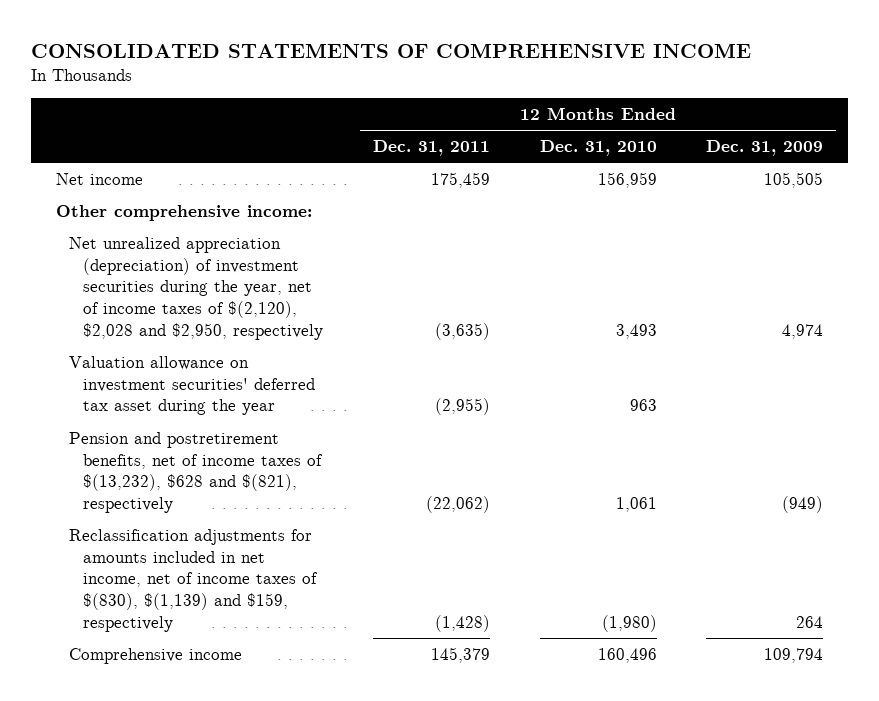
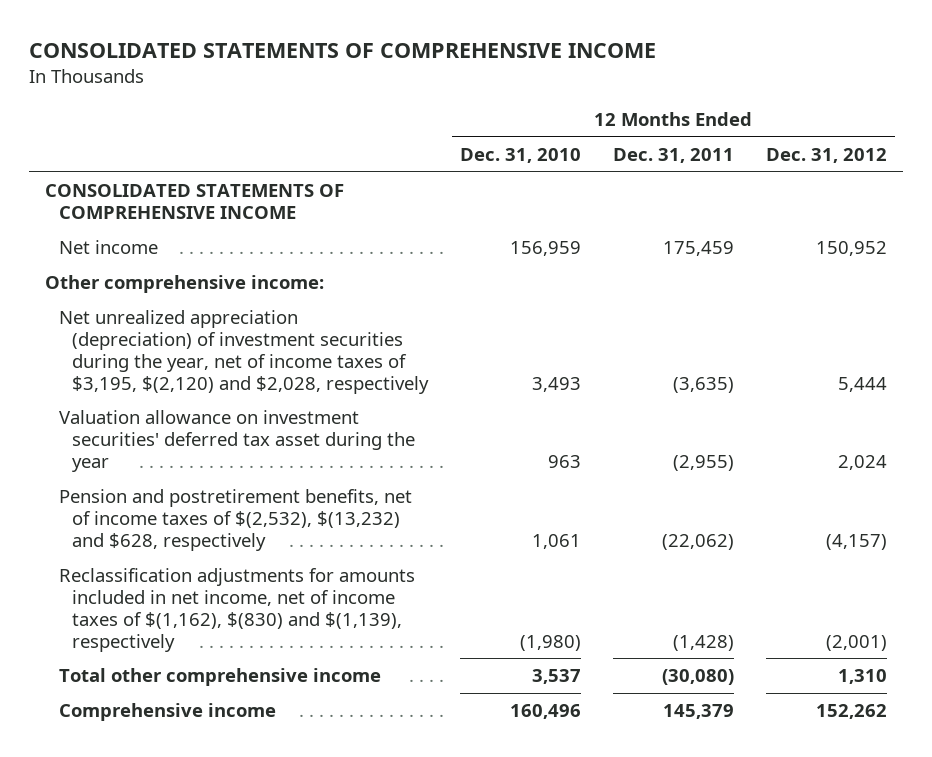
[706,140,824,157] Dec. 31, 2009 -> none
none -> [765,147,887,163] Dec. 31, 2012
none -> [44,184,344,219] CONSOLIDATED STATEMENTS OF COMPREHENSIVE INCOME
[69,237,324,340] Net unrealized appreciation (depreciation) of investment securities during the year, net of income taxes of $(2,120), $2,028 and $2,950, respectively -> [58,310,430,394] Net unrealized appreciation (depreciation) of investment securities during the year, net of income taxes of $3,195, $(2,120) and $2,028, respectively
[69,432,324,514] Pension and postretirement benefits, net of income taxes of $(13,232), $628 and $(821), respectively -> [58,489,412,551] Pension and postretirement benefits, net of income taxes of $(2,532), $(13,232) and $628, respectively
[69,529,319,632] Reclassification adjustments for amounts included in net income, net of income taxes of $(830), $(1,139) and $159, respectively -> [58,568,415,652] Reclassification adjustments for amounts included in net income, net of income taxes of $(1,162), $(830) and $(1,139), respectively
none -> [58,668,381,687] Total other comprehensive income

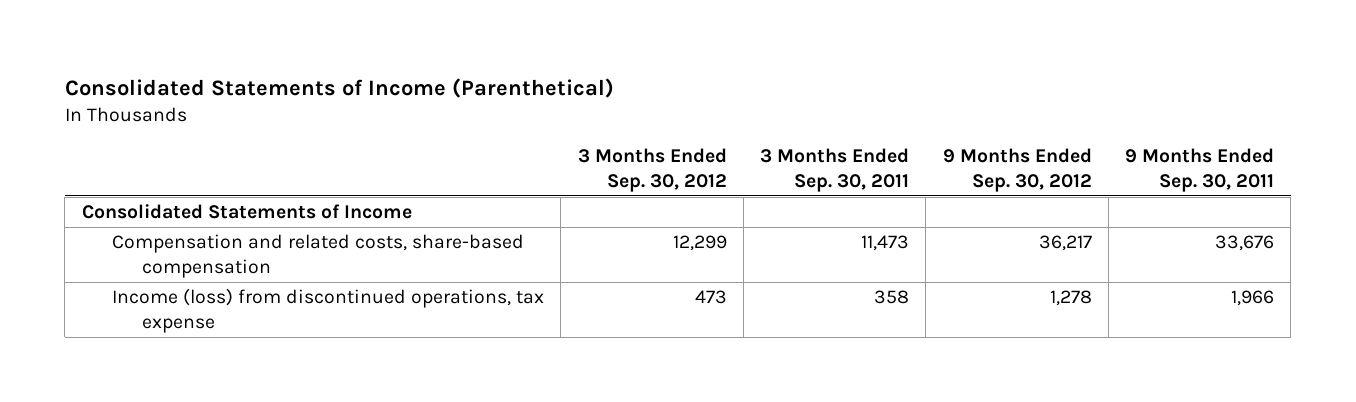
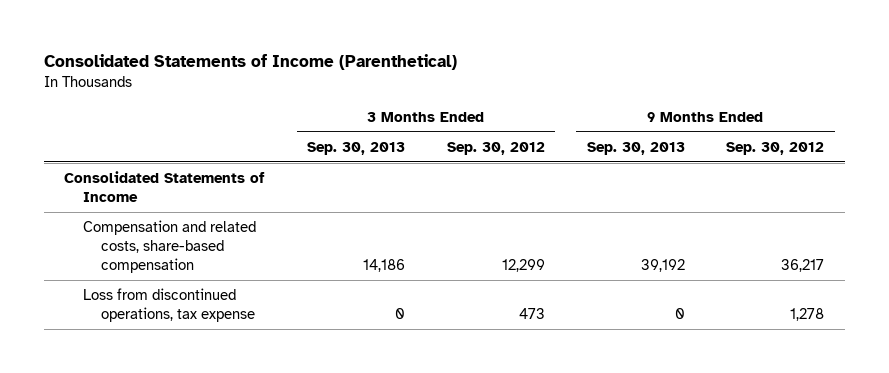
[760,147,910,192] 3 Months Ended Sep. 30, 2011 -> none
[1125,147,1275,192] 9 Months Ended Sep. 30, 2011 -> none
none -> [307,141,406,155] Sep. 30, 2013
none -> [586,141,685,155] Sep. 30, 2013
[112,288,545,334] Income (loss) from discontinued operations, tax expense -> [82,288,256,323] Loss from discontinued operations, tax expense

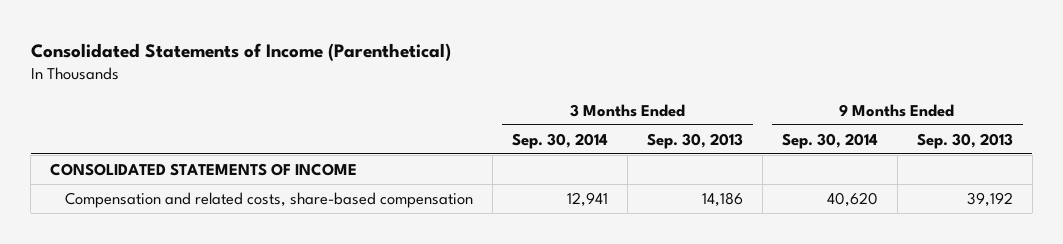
[446,141,545,155] Sep. 30, 2012 -> none
[726,141,825,155] Sep. 30, 2012 -> none
none -> [512,132,609,149] Sep. 30, 2014
none -> [781,132,878,149] Sep. 30, 2014
[64,171,266,203] Consolidated Statements of Income -> [50,163,358,177] CONSOLIDATED STATEMENTS OF INCOME
[82,288,256,323] Loss from discontinued operations, tax expense -> none

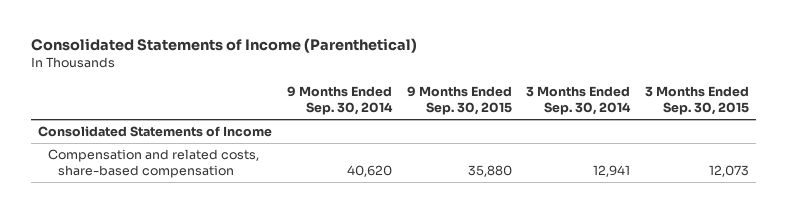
[647,132,744,149] Sep. 30, 2013 -> none
[916,132,1013,149] Sep. 30, 2013 -> none
none -> [406,86,512,116] 9 Months Ended Sep. 30, 2015
none -> [644,86,749,116] 3 Months Ended Sep. 30, 2015
[50,163,358,177] CONSOLIDATED STATEMENTS OF INCOME -> [38,126,273,138] Consolidated Statements of Income

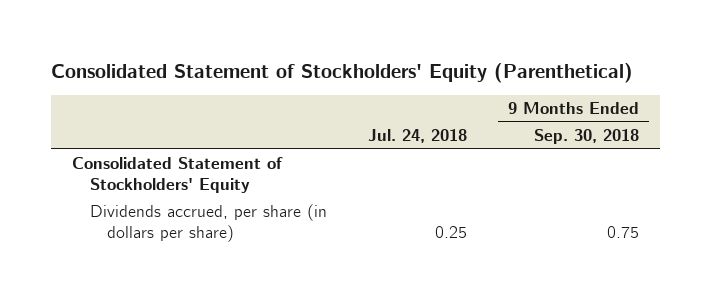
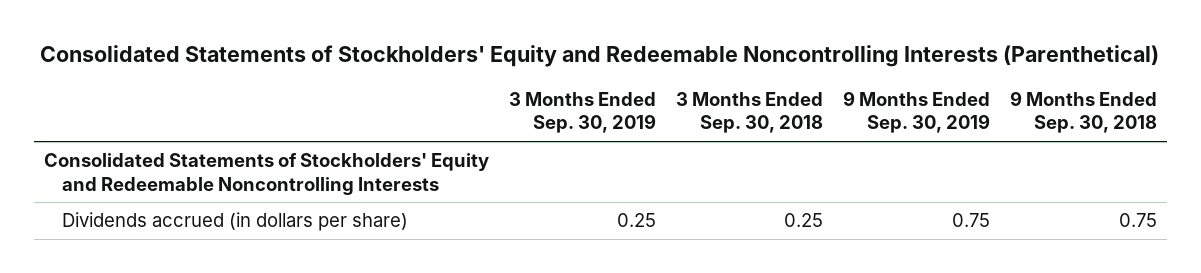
[51,62,634,83] Consolidated Statement of Stockholders' Equity (Parenthetical) -> [40,45,1160,68] Consolidated Statements of Stockholders' Equity and Redeemable Noncontrolling Interests (Parenthetical)
[367,129,467,144] Jul. 24, 2018 -> none
none -> [508,92,656,134] 3 Months Ended Sep. 30, 2019
none -> [675,92,823,134] 3 Months Ended Sep. 30, 2018
none -> [843,91,991,134] 9 Months Ended Sep. 30, 2019
[72,157,284,193] Consolidated Statement of Stockholders' Equity -> [43,153,489,195] Consolidated Statements of Stockholders' Equity and Redeemable Noncontrolling Interests
[89,204,327,242] Dividends accrued, per share (in dollars per share) -> [61,212,408,232] Dividends accrued (in dollars per share)

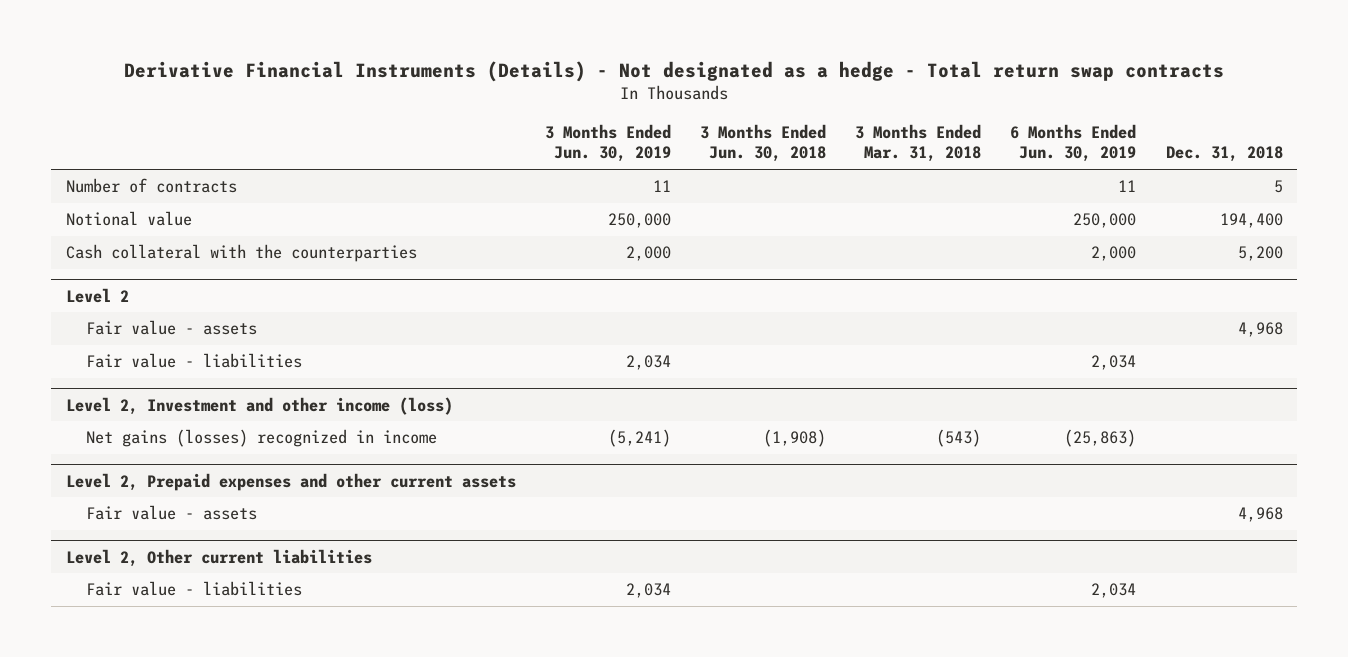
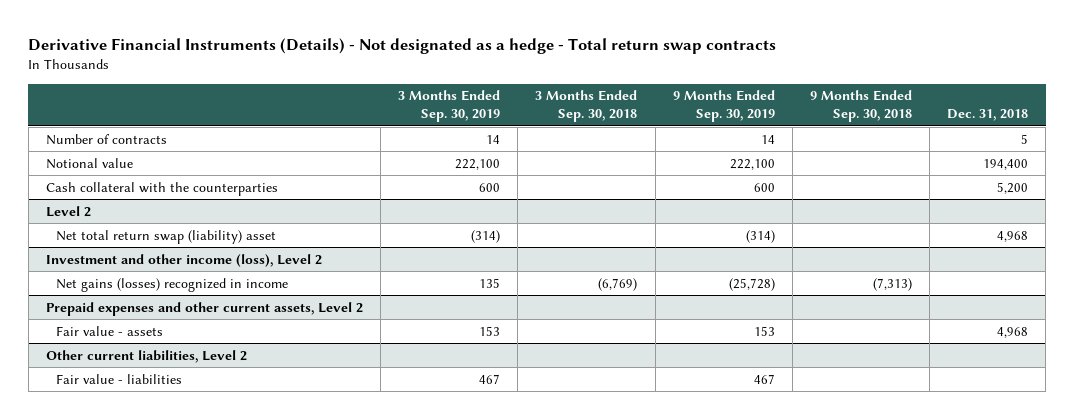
[544,123,671,163] 3 Months Ended Jun. 30, 2019 -> none
[700,123,827,163] 3 Months Ended Jun. 30, 2018 -> none
[855,123,982,163] 3 Months Ended Mar. 31, 2018 -> none
[1010,123,1137,163] 6 Months Ended Jun. 30, 2019 -> none
none -> [398,90,501,123] 3 Months Ended Sep. 30, 2019
none -> [535,90,638,123] 3 Months Ended Sep. 30, 2018
none -> [672,90,775,123] 9 Months Ended Sep. 30, 2019
none -> [809,90,912,123] 9 Months Ended Sep. 30, 2018
[85,353,302,369] Fair value - liabilities -> none
[85,320,257,336] Fair value - assets -> [56,229,277,244] Net total return swap (liability) asset
[65,396,453,415] Level 2, Investment and other income (loss) -> [45,253,322,267] Investment and other income (loss), Level 2
[65,472,516,491] Level 2, Prepaid expenses and other current assets -> [45,301,363,316] Prepaid expenses and other current assets, Level 2
[65,548,372,567] Level 2, Other current liabilities -> [45,349,247,363] Other current liabilities, Level 2

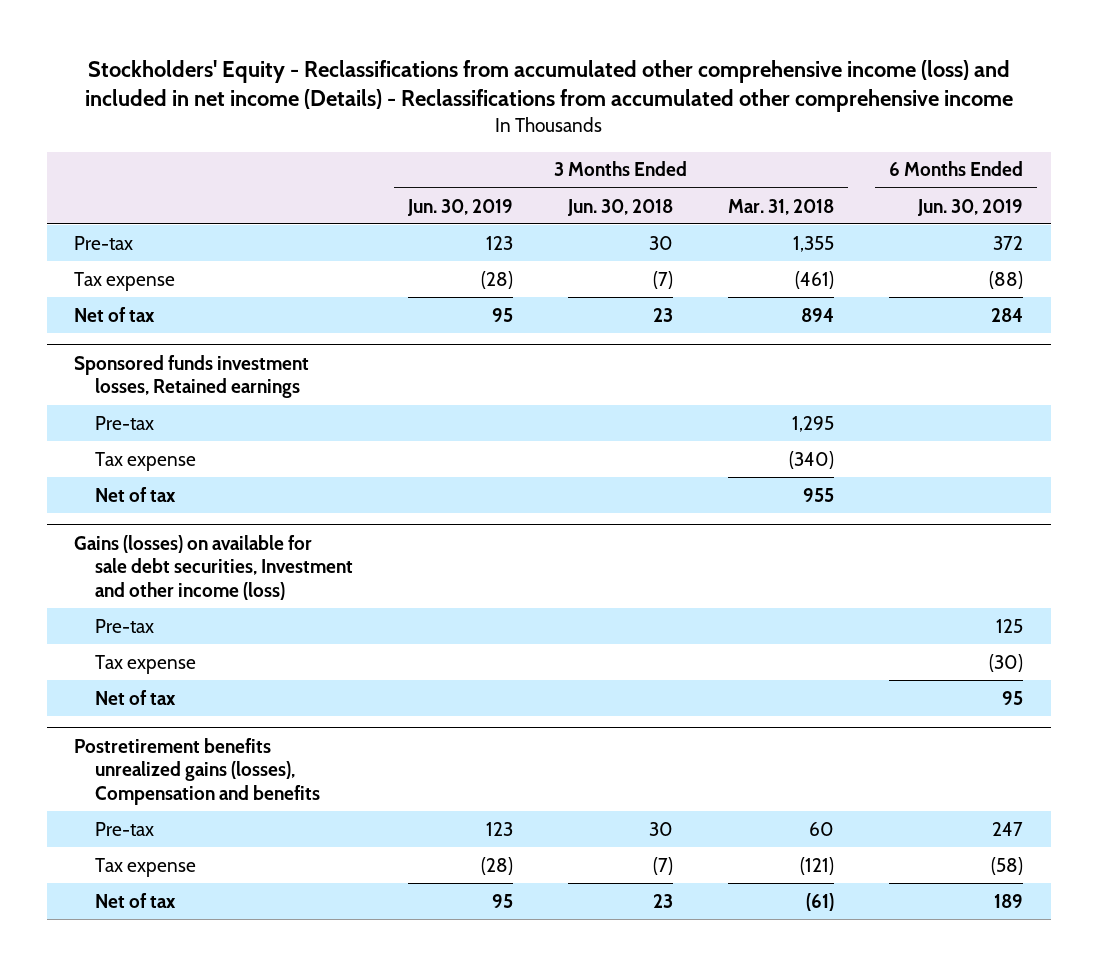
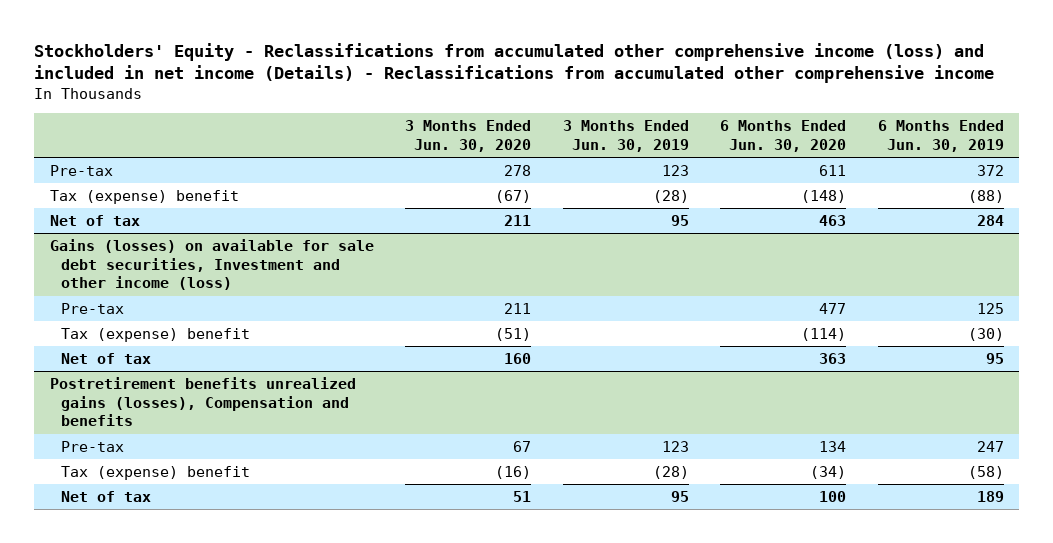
[566,198,673,216] Jun. 30, 2018 -> none
[727,198,834,215] Mar. 31, 2018 -> none
none -> [405,119,532,152] 3 Months Ended Jun. 30, 2020
none -> [720,119,847,152] 6 Months Ended Jun. 30, 2020
[74,271,176,291] Tax expense -> [49,189,239,204] Tax (expense) benefit
[74,354,310,399] Sponsored funds investment losses, Retained earnings -> none
[94,415,154,430] Pre-tax -> none
[94,451,196,471] Tax expense -> none
[94,486,176,502] Net of tax -> none
[94,654,196,674] Tax expense -> [60,327,250,342] Tax (expense) benefit
[94,857,196,877] Tax expense -> [60,465,250,480] Tax (expense) benefit

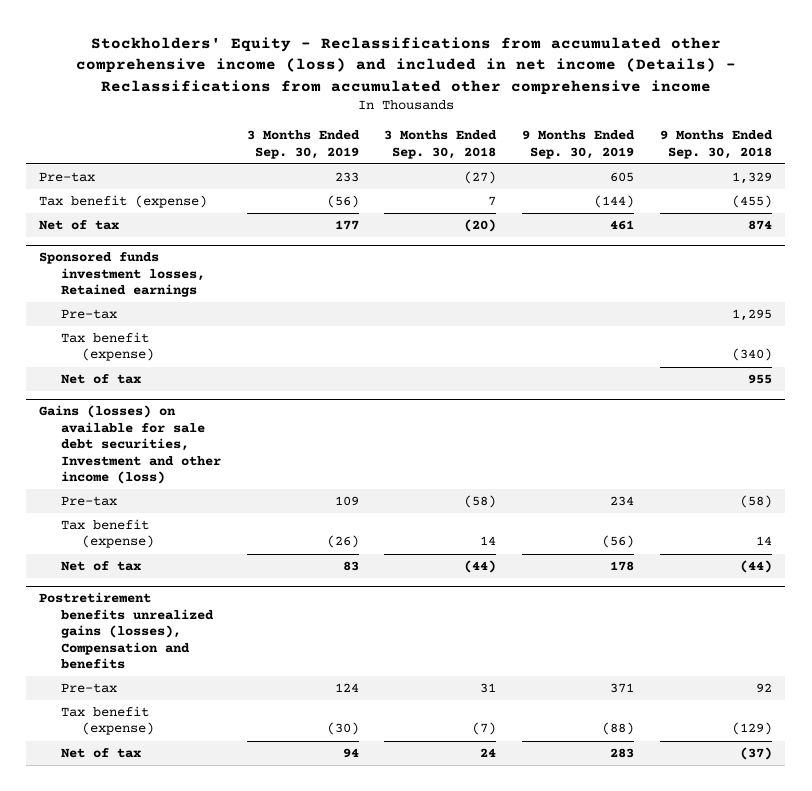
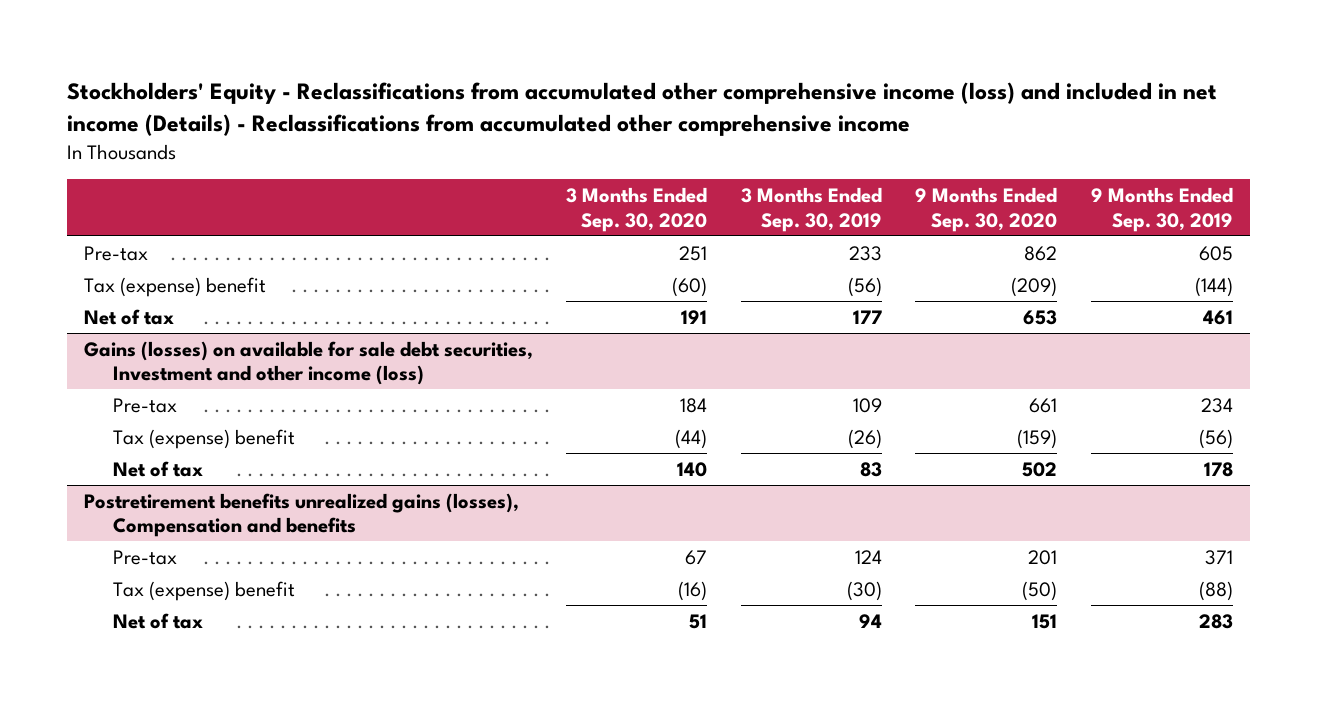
[384,130,498,159] 3 Months Ended Sep. 30, 2018 -> none
[660,130,774,159] 9 Months Ended Sep. 30, 2018 -> none
none -> [566,187,708,232] 3 Months Ended Sep. 30, 2020
none -> [915,187,1058,232] 9 Months Ended Sep. 30, 2020
[39,195,208,209] Tax benefit (expense) -> [83,276,266,297] Tax (expense) benefit
[39,252,205,298] Sponsored funds investment losses, Retained earnings -> none
[60,309,117,320] Pre-tax -> none
[60,332,154,362] Tax benefit (expense) -> none
[60,374,141,385] Net of tax -> none
[60,519,154,549] Tax benefit (expense) -> [113,428,296,449] Tax (expense) benefit
[60,706,154,736] Tax benefit (expense) -> [113,580,296,601] Tax (expense) benefit

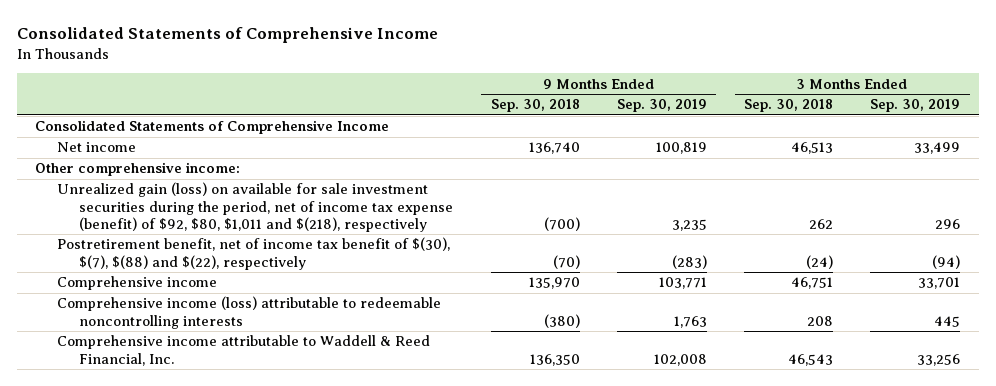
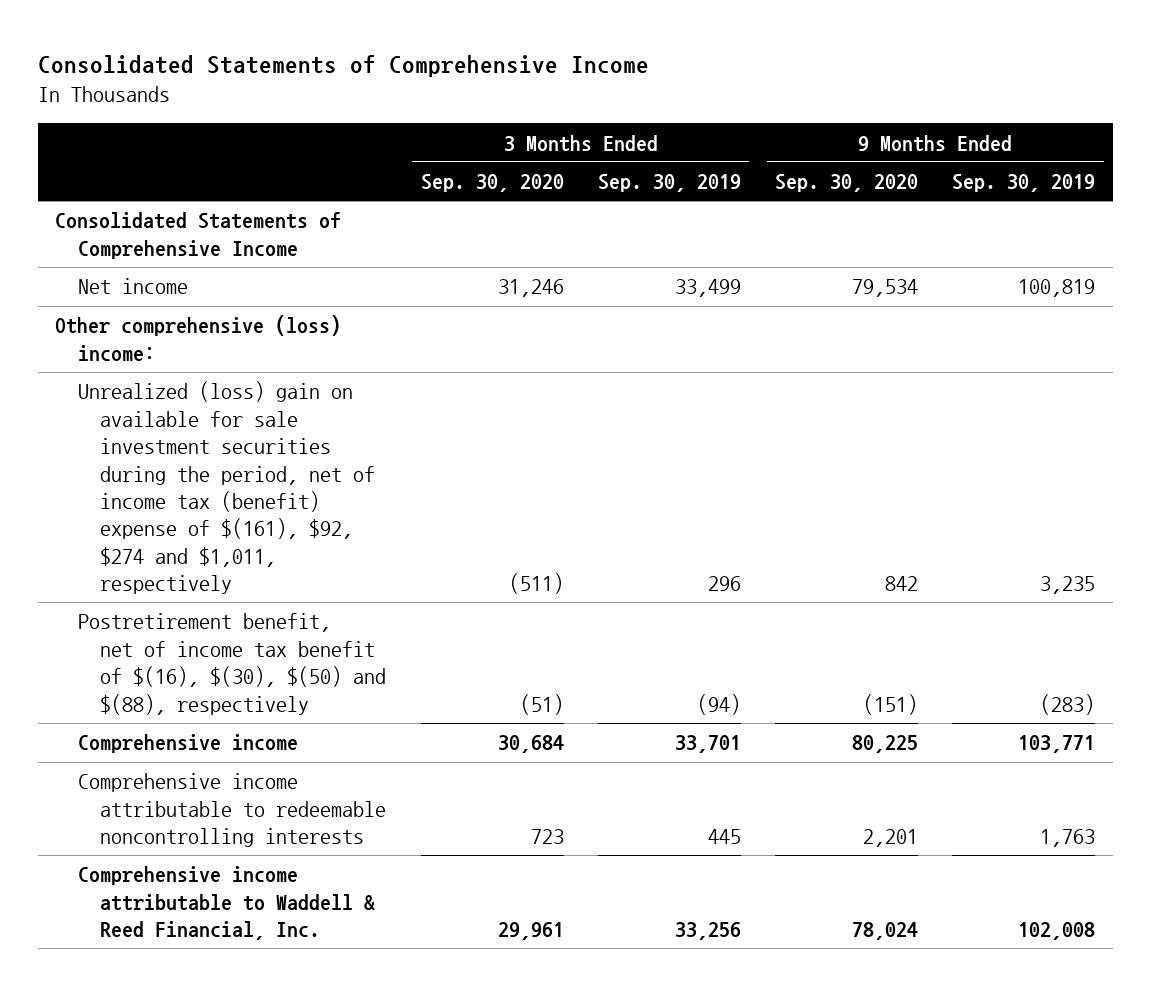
[490,99,580,113] Sep. 30, 2018 -> none
[744,99,834,113] Sep. 30, 2018 -> none
none -> [420,174,564,193] Sep. 30, 2020
none -> [775,174,919,193] Sep. 30, 2020
[35,162,241,177] Other comprehensive income: -> [54,315,341,362] Other comprehensive (loss) income:
[57,182,454,232] Unrealized gain (loss) on available for sale investment securities during the period, net of income tax expense (benefit) of $92, $80, $1,011 and $(218), respectively -> [77,381,376,595] Unrealized (loss) gain on available for sale investment securities during the period, net of income tax (benefit) expense of $(161), $92, $274 and $1,011, respectively
[57,237,451,270] Postretirement benefit, net of income tax benefit of $(30), $(7), $(88) and $(22), respectively -> [77,613,387,715] Postretirement benefit, net of income tax benefit of $(16), $(30), $(50) and $(88), respectively
[57,296,442,329] Comprehensive income (loss) attributable to redeemable noncontrolling interests -> [77,773,387,848] Comprehensive income attributable to redeemable noncontrolling interests

